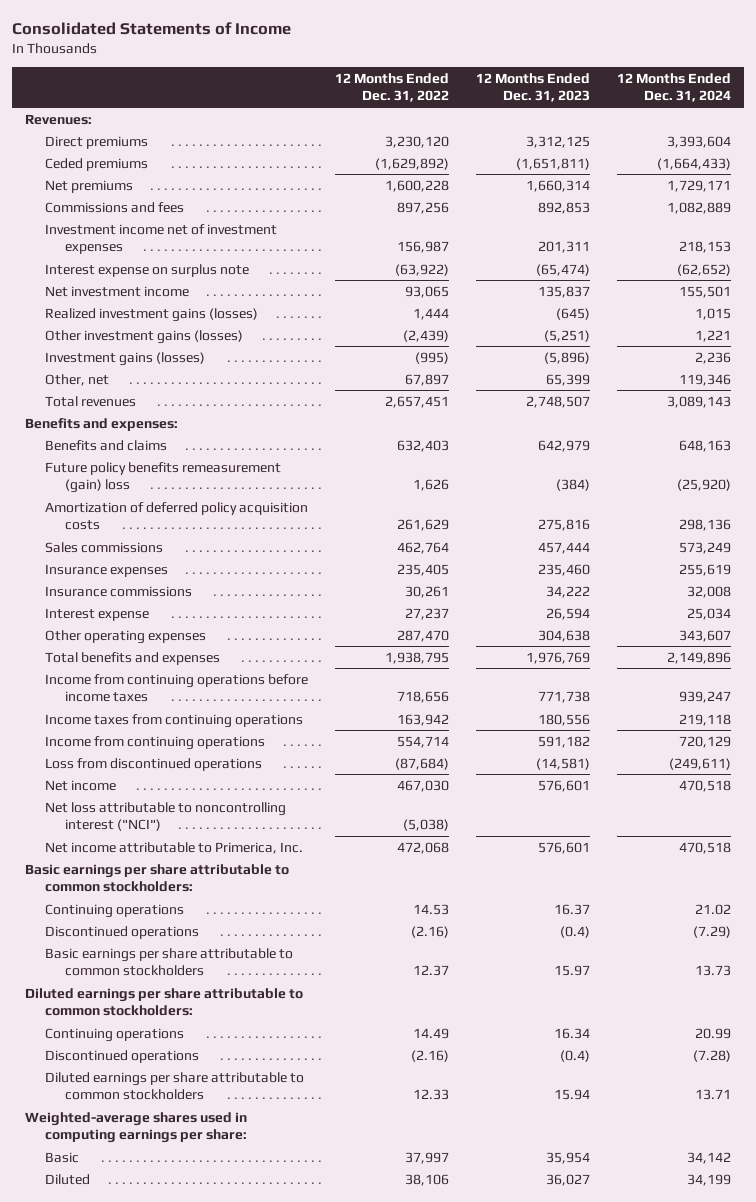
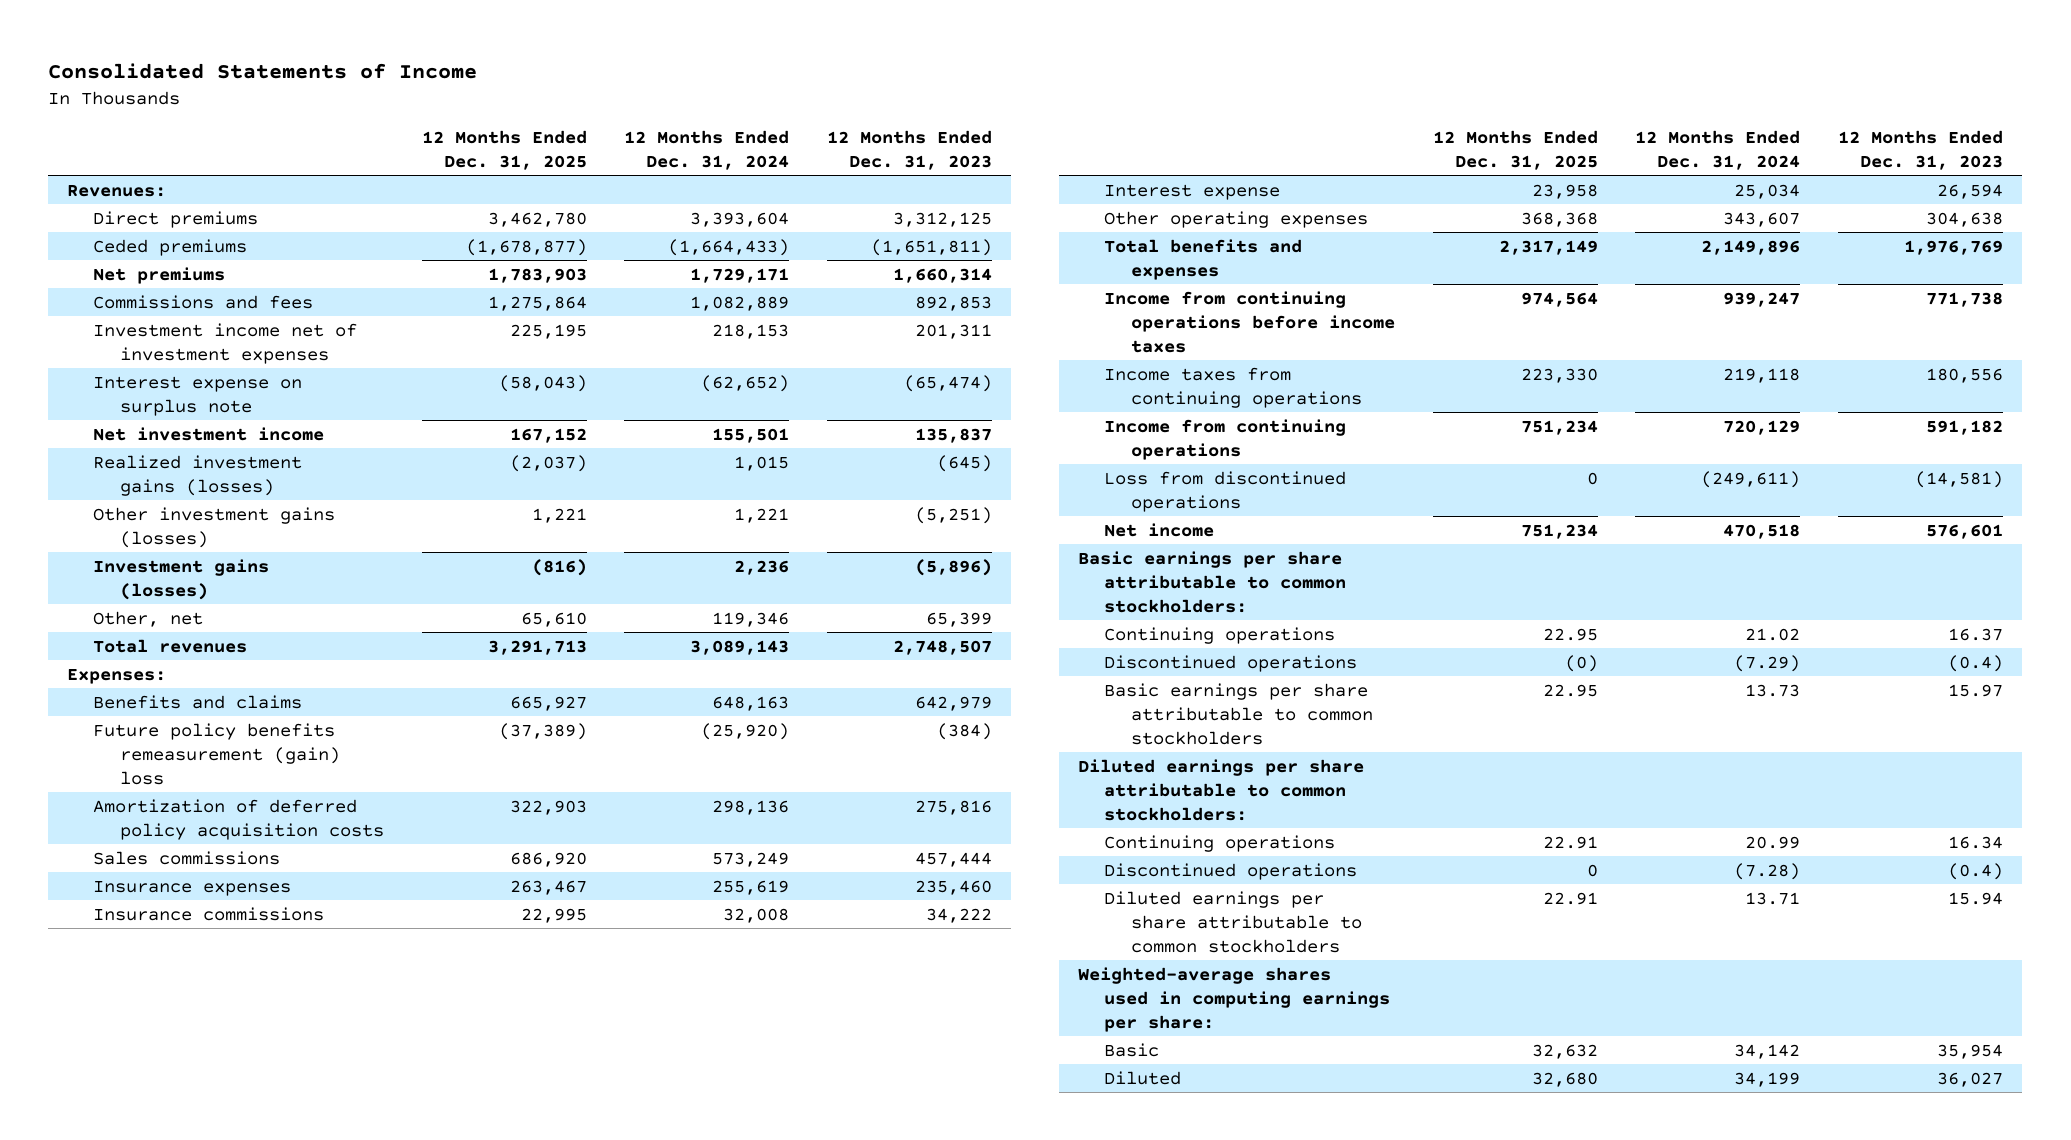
[335,73,450,103] 12 Months Ended Dec. 31, 2022 -> none
none -> [421,129,587,170] 12 Months Ended Dec. 31, 2025
[25,417,179,431] Benefits and expenses: -> [67,668,167,684] Expenses:
[45,801,287,832] Net loss attributable to noncontrolling interest ("NCI") -> none
[45,841,304,854] Net income attributable to Primerica, Inc. -> none

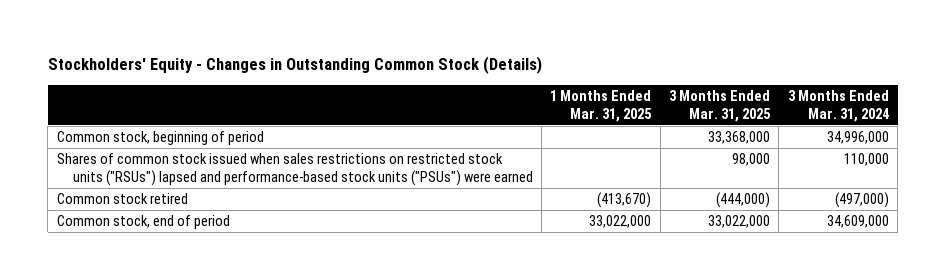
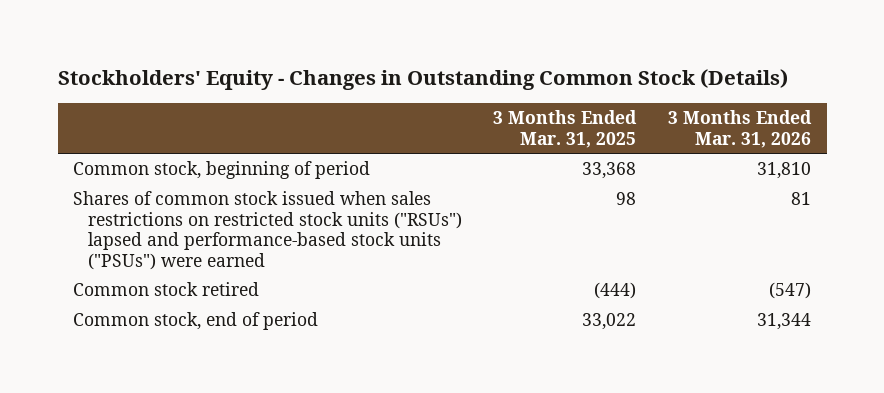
[550,90,653,122] 1 Months Ended Mar. 31, 2025 -> none
[787,90,889,122] 3 Months Ended Mar. 31, 2024 -> none
none -> [667,110,812,148] 3 Months Ended Mar. 31, 2026
[708,131,771,145] 33,368,000 -> [582,162,637,180] 33,368
[732,153,771,167] 98,000 -> [616,192,637,206] 98
[716,192,771,209] (444,000) -> [594,282,637,300] (444)
[708,215,771,229] 33,022,000 -> [582,313,637,331] 33,022

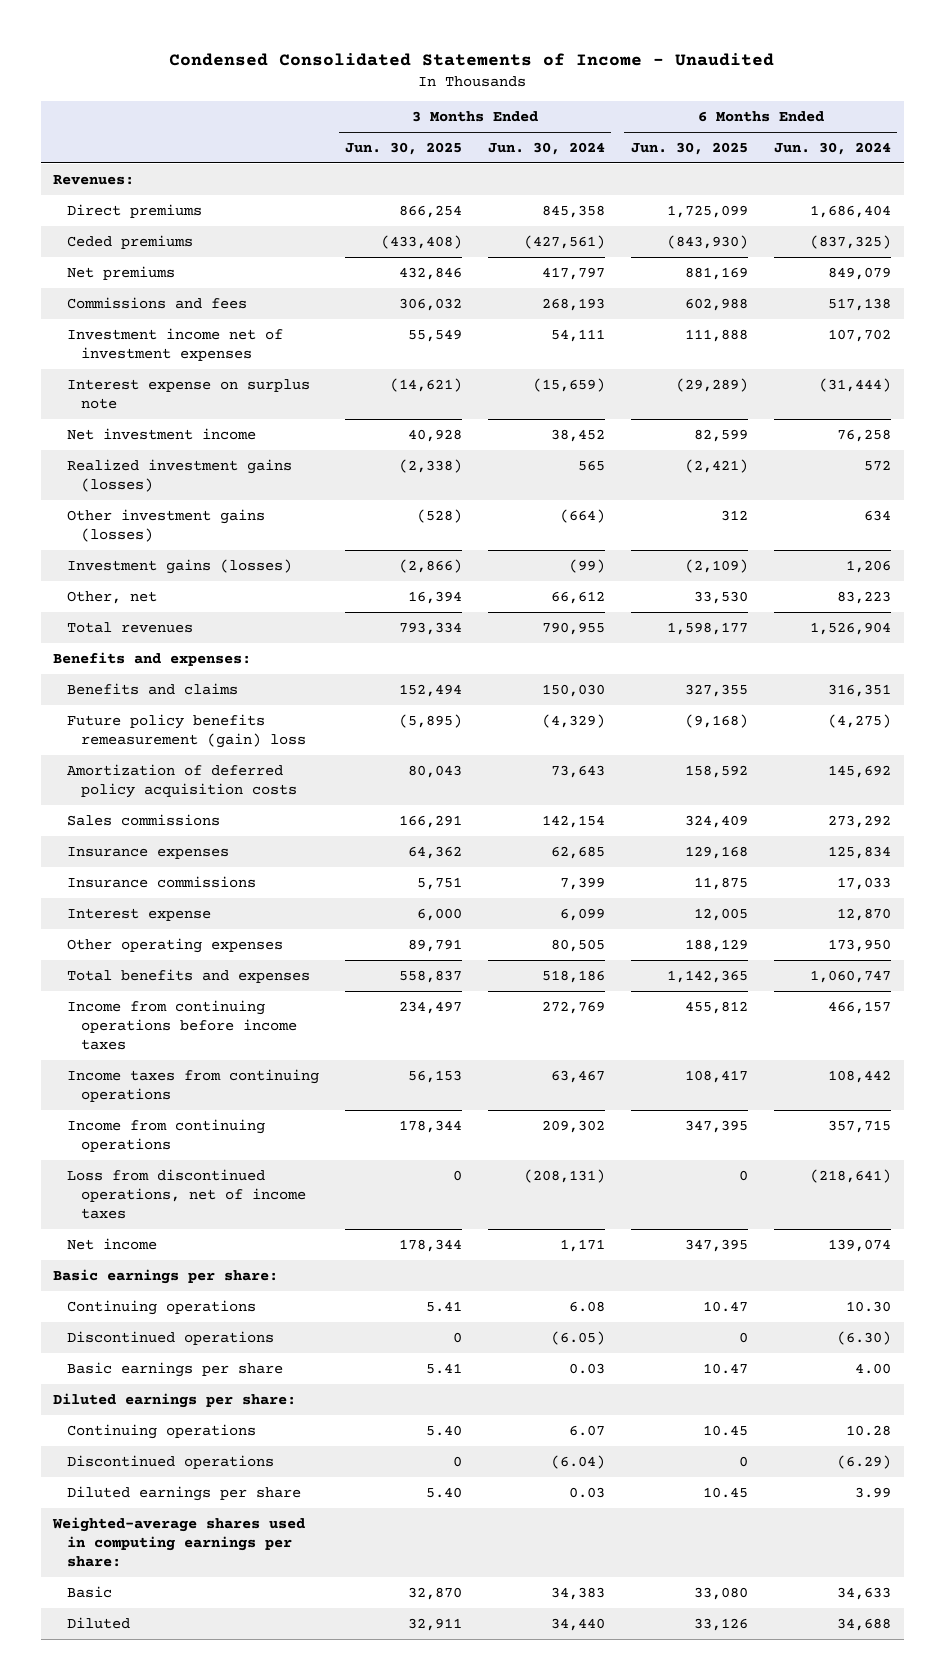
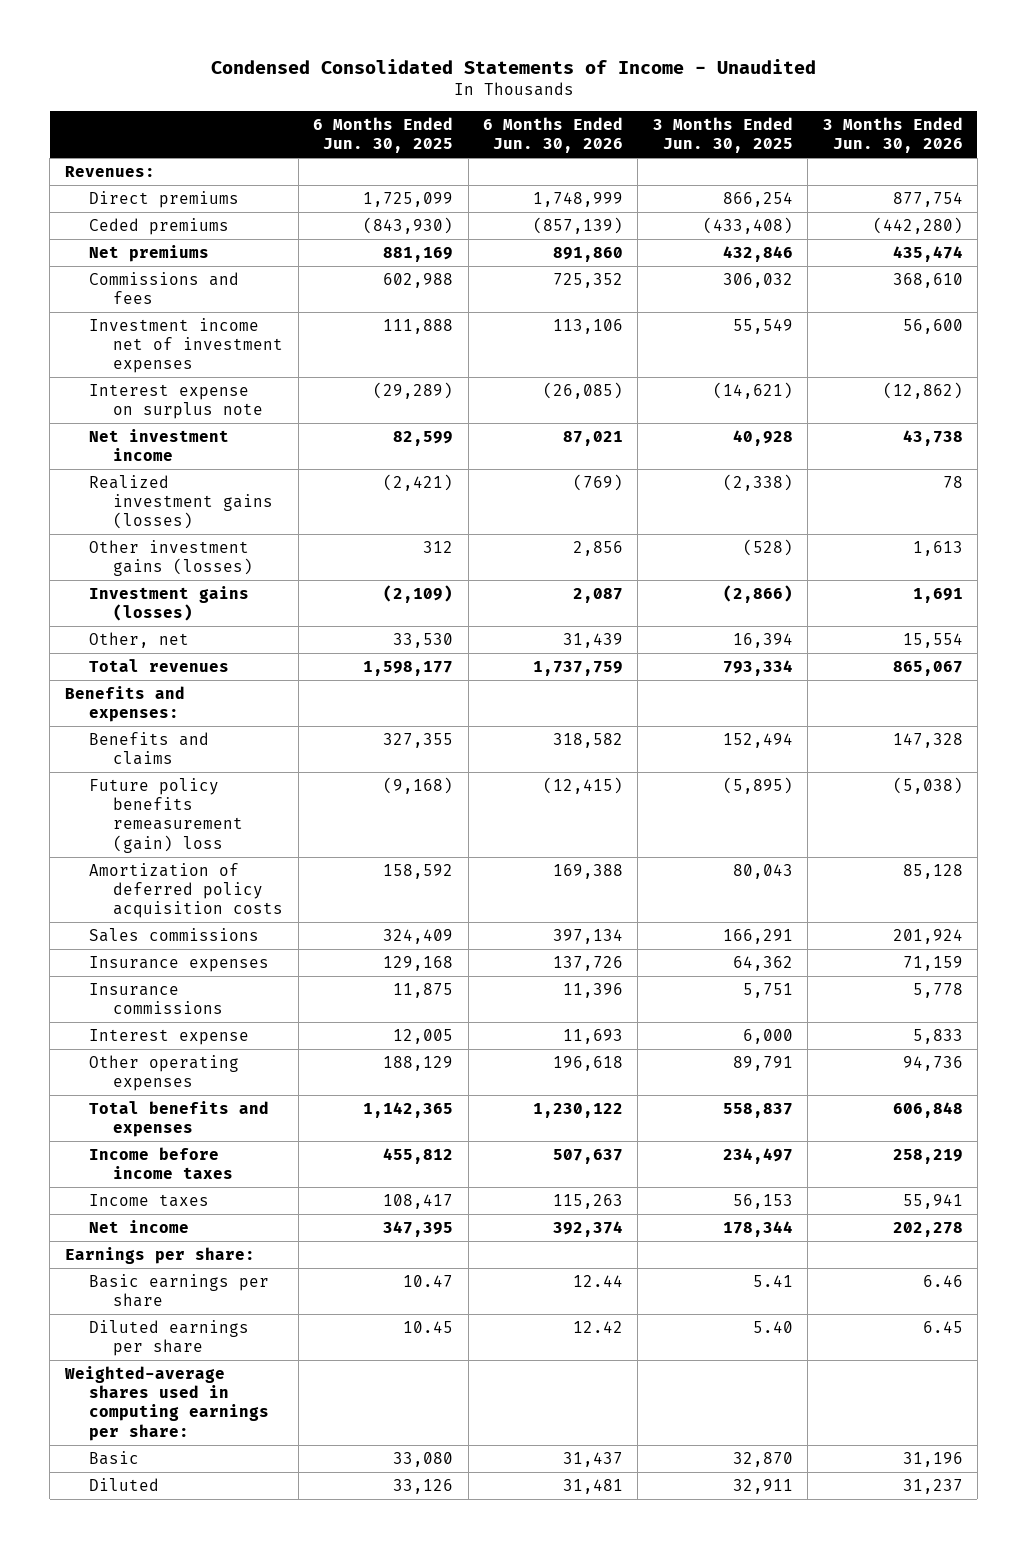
[487,142,605,156] Jun. 30, 2024 -> none
[773,142,891,156] Jun. 30, 2024 -> none
none -> [482,116,623,153] 6 Months Ended Jun. 30, 2026
none -> [822,116,963,153] 3 Months Ended Jun. 30, 2026
[67,1118,266,1152] Income from continuing operations -> none
[67,1168,307,1219] Loss from discontinued operations, net of income taxes -> none
[67,999,298,1050] Income from continuing operations before income taxes -> [88,1147,234,1180] Income before income taxes
[67,1068,320,1102] Income taxes from continuing operations -> [88,1194,209,1208] Income taxes
[67,1299,257,1315] Continuing operations -> none
[67,1330,275,1345] Discontinued operations -> none
[53,1268,279,1284] Basic earnings per share: -> [64,1247,255,1265] Earnings per share:
[53,1392,297,1408] Diluted earnings per share: -> none
[67,1423,257,1439] Continuing operations -> none
[67,1454,275,1469] Discontinued operations -> none

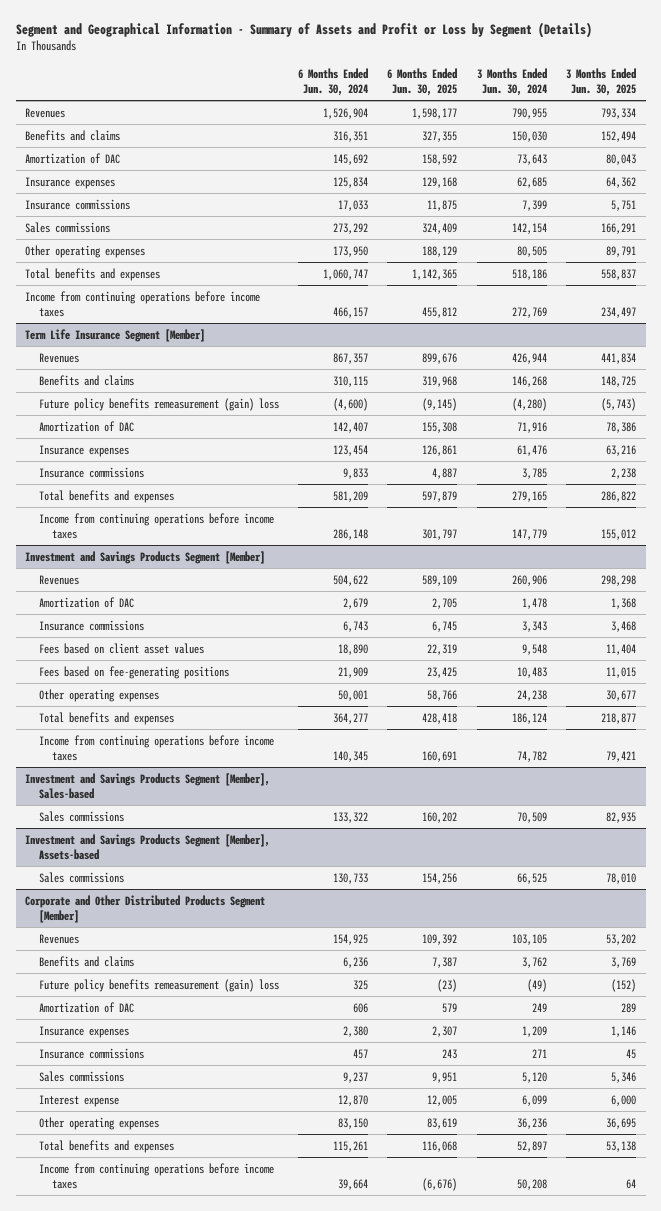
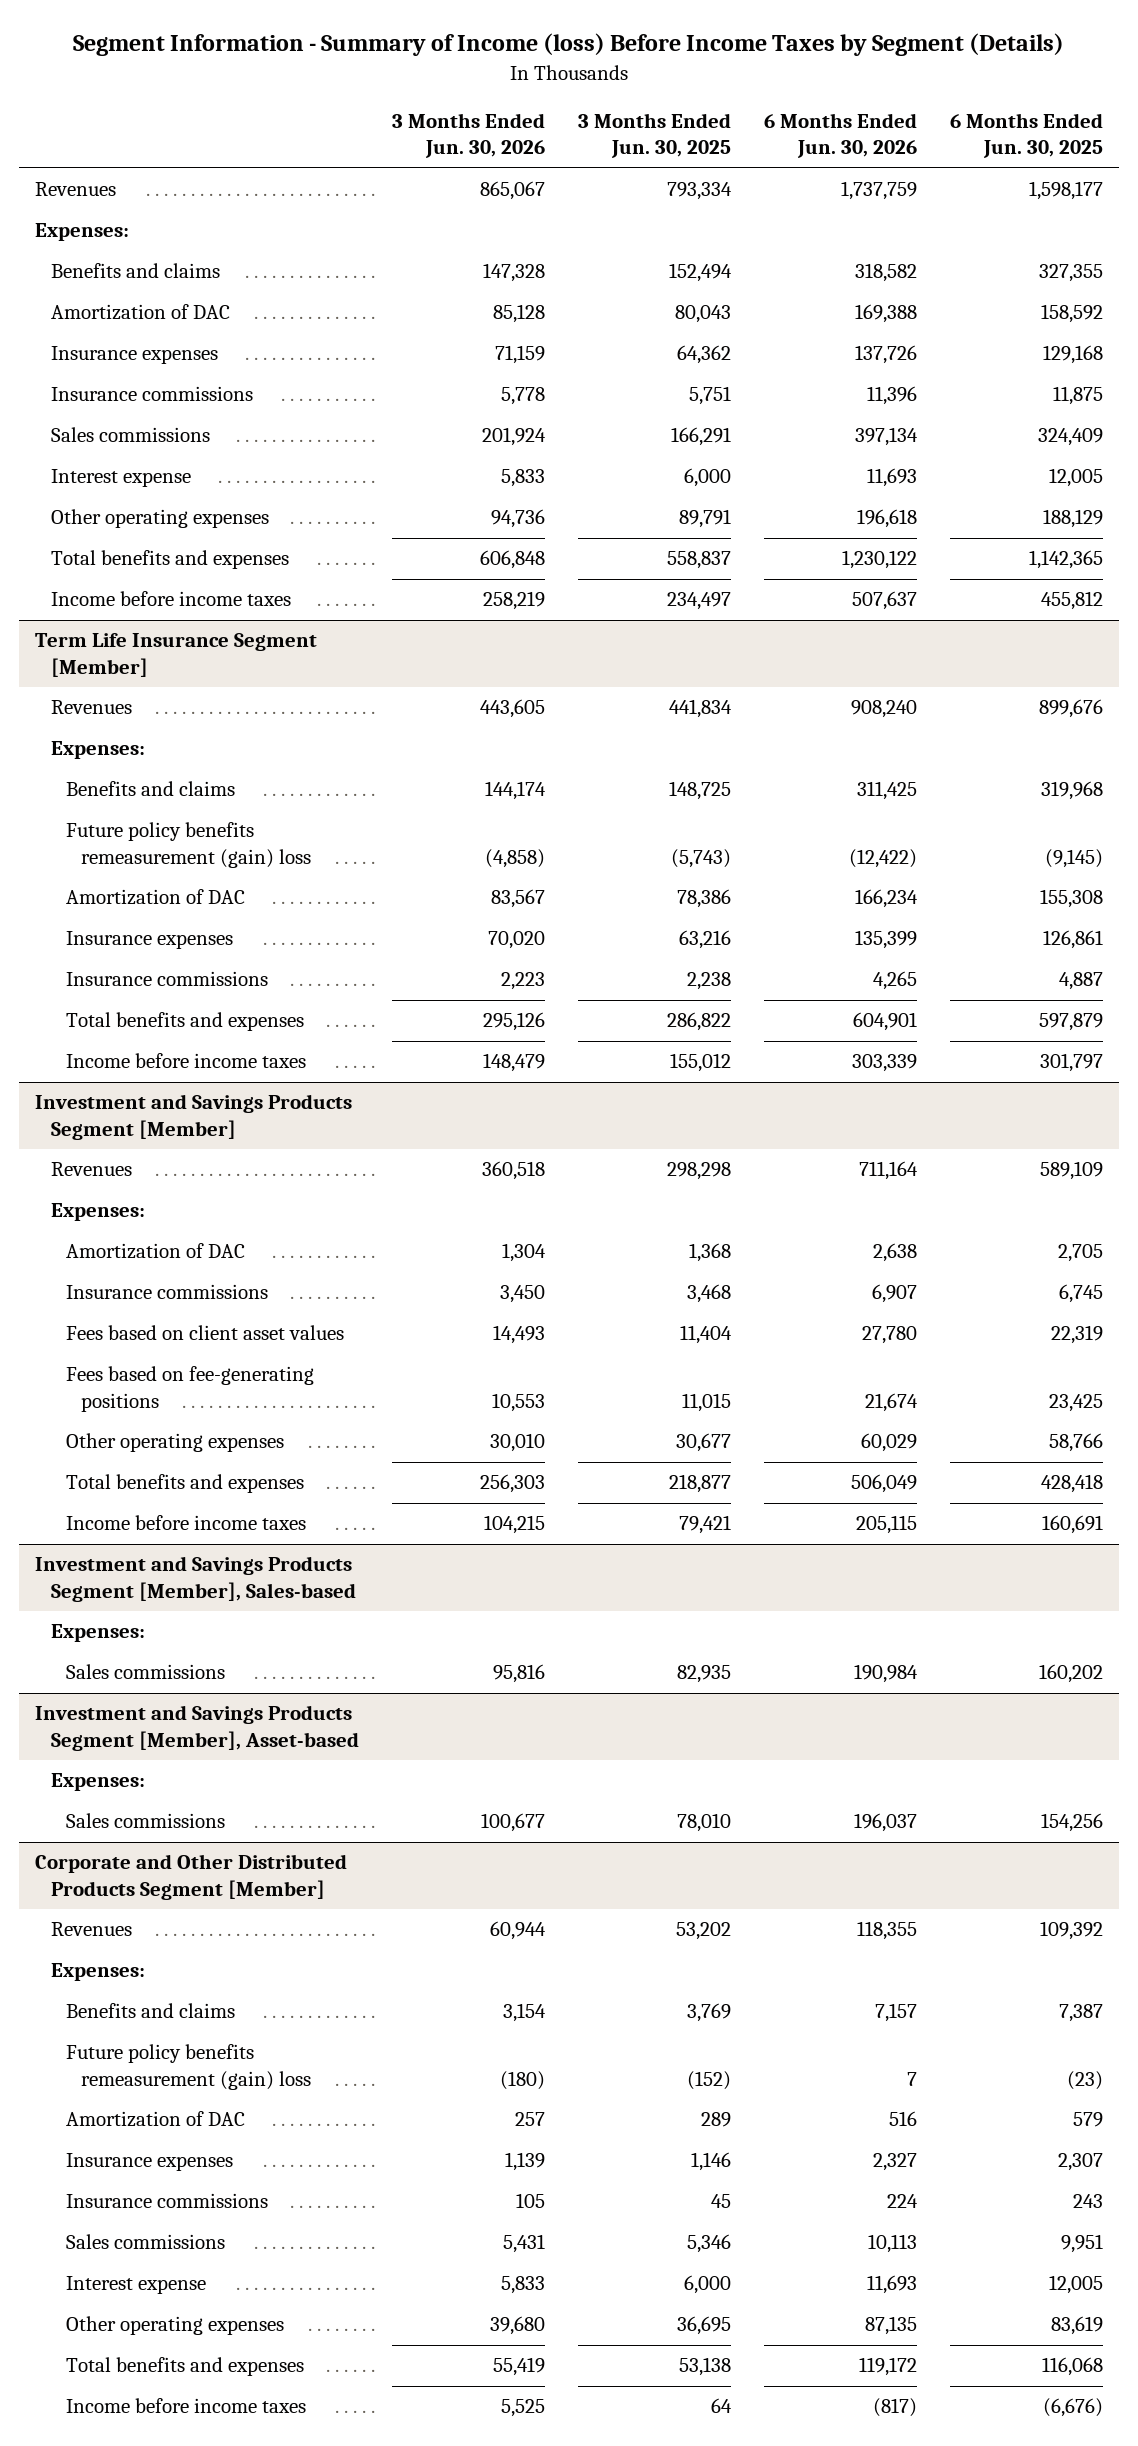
[15,22,592,39] Segment and Geographical Information - Summary of Assets and Profit or Loss by Segment (Details) -> [73,33,1065,57] Segment Information - Summary of Income (loss) Before Income Taxes by Segment (Details)
[297,67,368,96] 6 Months Ended Jun. 30, 2024 -> none
[476,67,547,96] 3 Months Ended Jun. 30, 2024 -> none
none -> [391,112,545,159] 3 Months Ended Jun. 30, 2026
none -> [763,112,917,159] 6 Months Ended Jun. 30, 2026
none -> [35,223,130,242] Expenses:
none -> [50,469,191,488] Interest expense
[25,290,261,317] Income from continuing operations before income taxes -> [50,591,291,607] Income before income taxes
none -> [50,741,145,760] Expenses:
[38,512,274,539] Income from continuing operations before income taxes -> [65,1053,306,1069] Income before income taxes
none -> [50,1203,145,1222] Expenses:
[38,734,274,761] Income from continuing operations before income taxes -> [65,1515,306,1531] Income before income taxes
none -> [50,1624,145,1643] Expenses:
[25,833,271,860] Investment and Savings Products Segment [Member], Assets-based -> [35,1705,359,1751] Investment and Savings Products Segment [Member], Asset-based
none -> [50,1773,145,1792] Expenses:
none -> [50,1963,145,1982] Expenses:
[38,1162,274,1189] Income from continuing operations before income taxes -> [65,2398,306,2414] Income before income taxes

